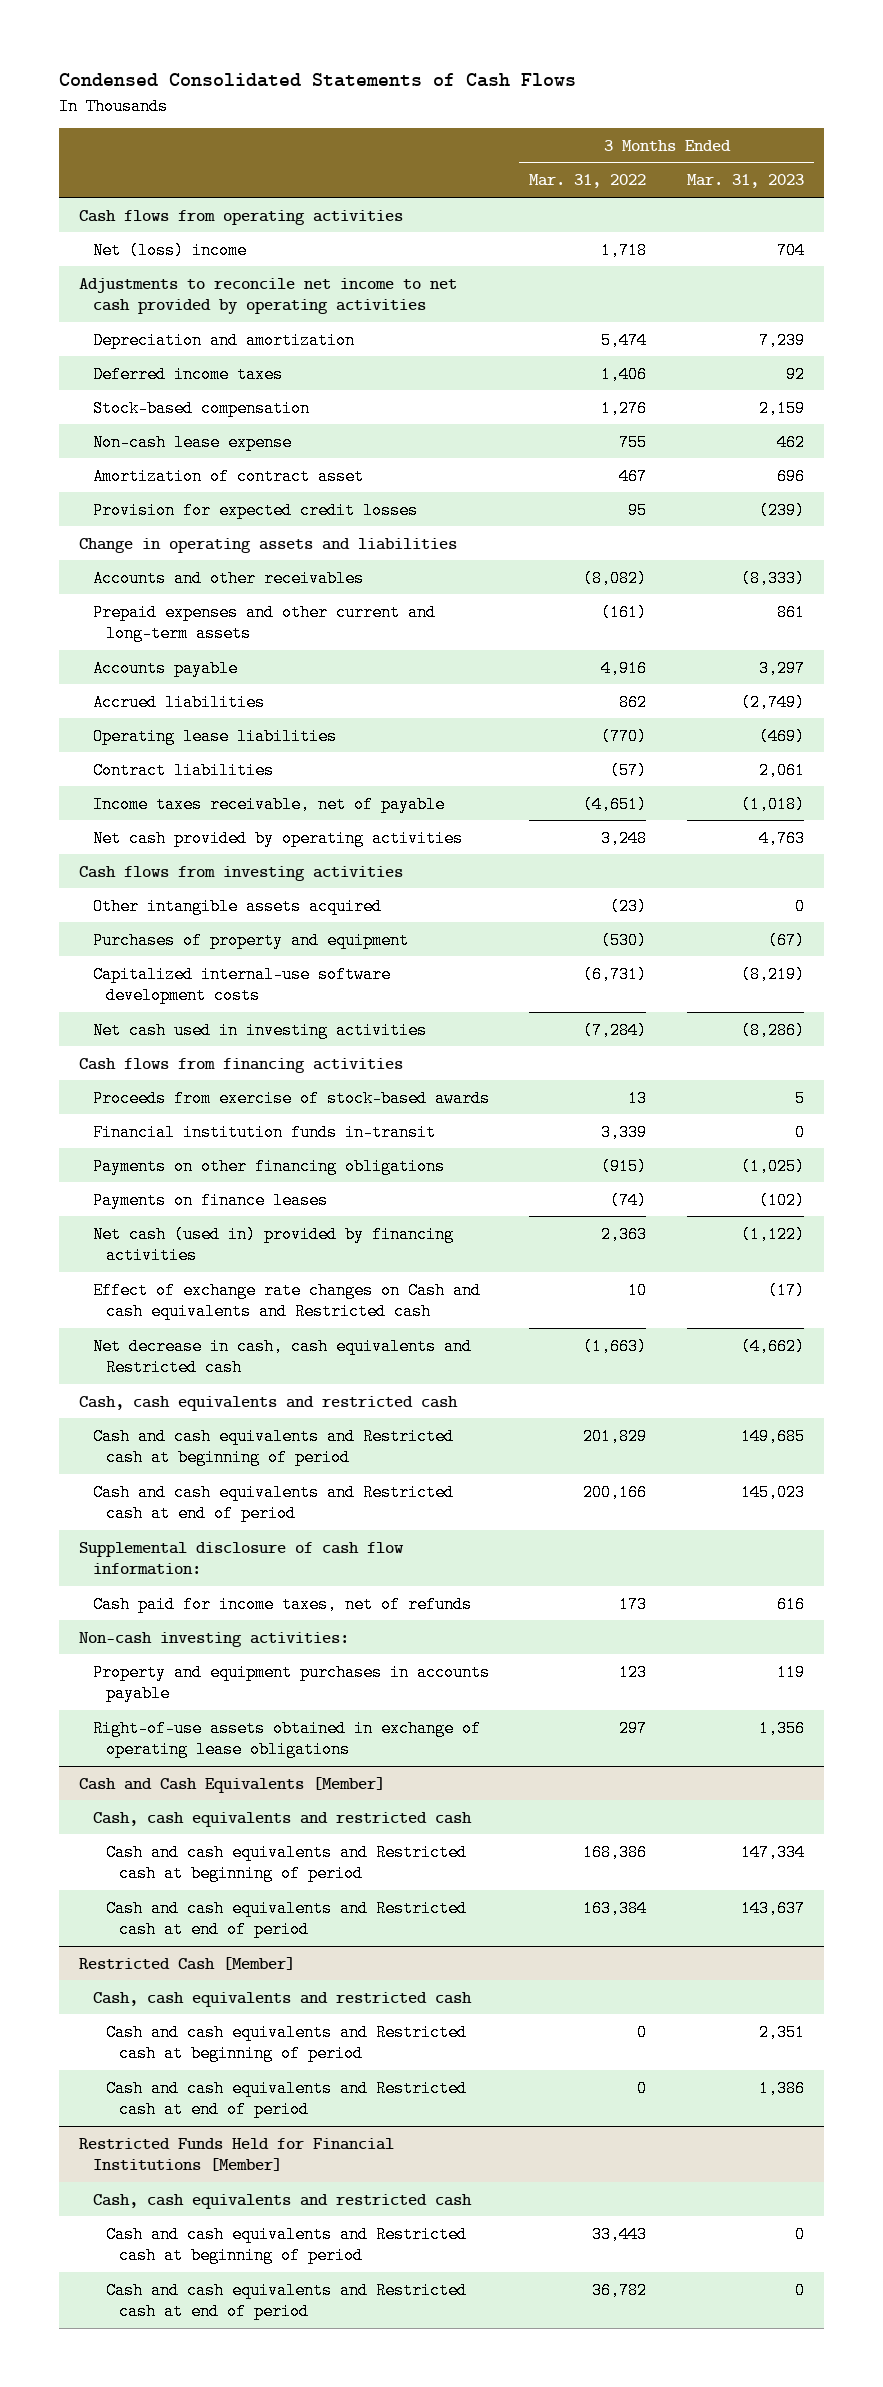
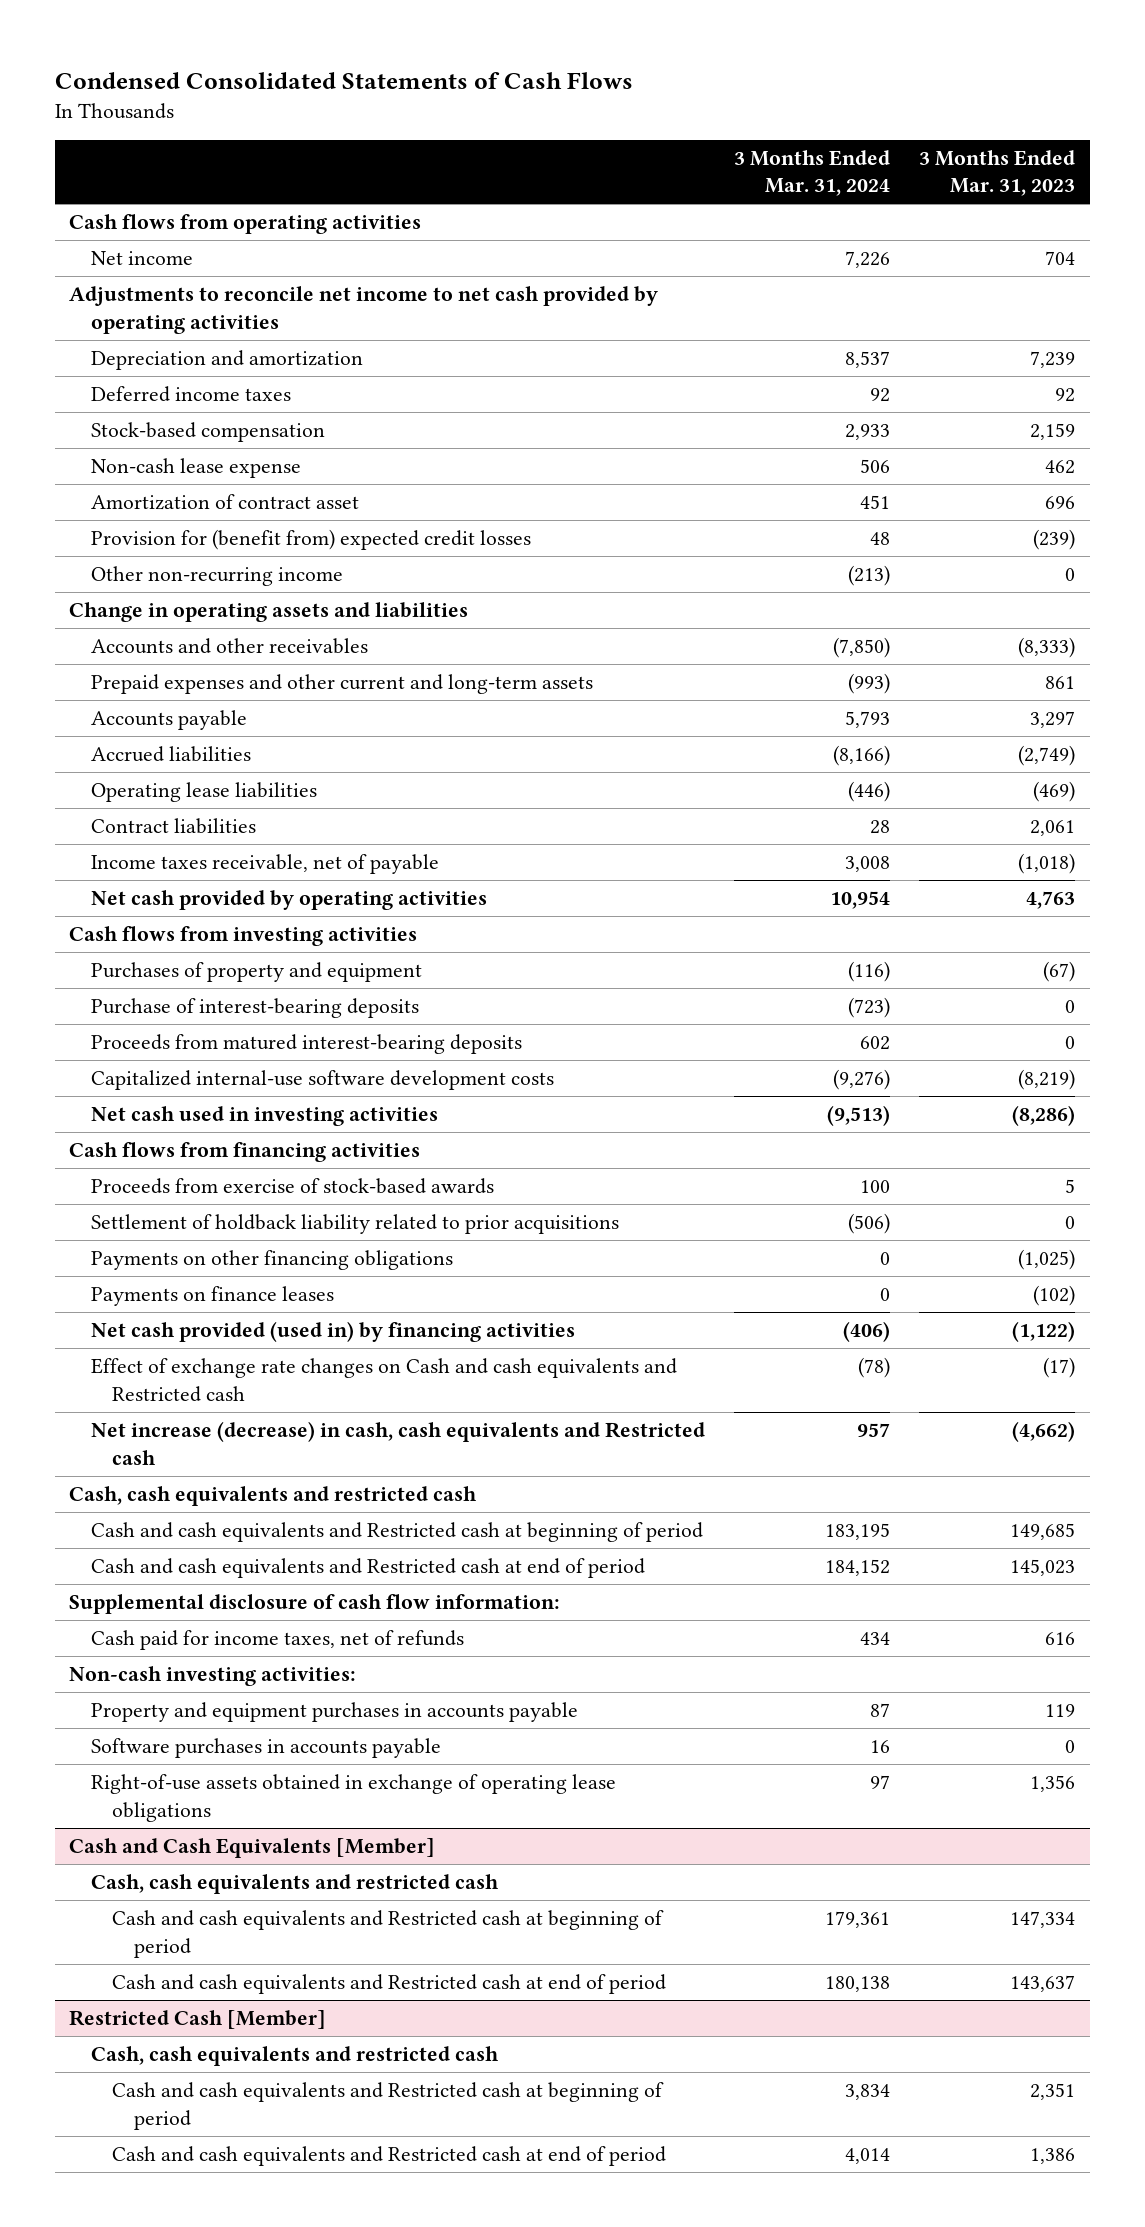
[529,174,647,189] Mar. 31, 2022 -> none
none -> [734,149,891,197] 3 Months Ended Mar. 31, 2024
[92,241,247,259] Net (loss) income -> [90,251,193,266] Net income
[92,501,418,519] Provision for expected credit losses -> [90,529,531,551] Provision for (benefit from) expected credit losses
none -> [90,566,343,587] Other non-recurring income
[92,897,382,915] Other intangible assets acquired -> none
none -> [90,998,419,1019] Purchase of interest-bearing deposits
none -> [90,1034,522,1055] Proceeds from matured interest-bearing deposits
[92,1123,436,1141] Financial institution funds in-transit -> none
none -> [90,1214,619,1235] Settlement of holdback liability related to prior acquisitions
[92,1225,454,1265] Net cash (used in) provided by financing activities -> [90,1321,575,1343] Net cash provided (used in) by financing activities
[92,1337,472,1377] Net decrease in cash, cash equivalents and Restricted cash -> [90,1421,705,1465] Net increase (decrease) in cash, cash equivalents and Restricted cash
none -> [90,1738,441,1759] Software purchases in accounts payable
[79,2137,395,2172] Restricted Funds Held for Financial Institutions [Member] -> none
[92,2193,472,2209] Cash, cash equivalents and restricted cash -> none
[105,2225,467,2265] Cash and cash equivalents and Restricted cash at beginning of period -> none
[105,2281,467,2321] Cash and cash equivalents and Restricted cash at end of period -> none

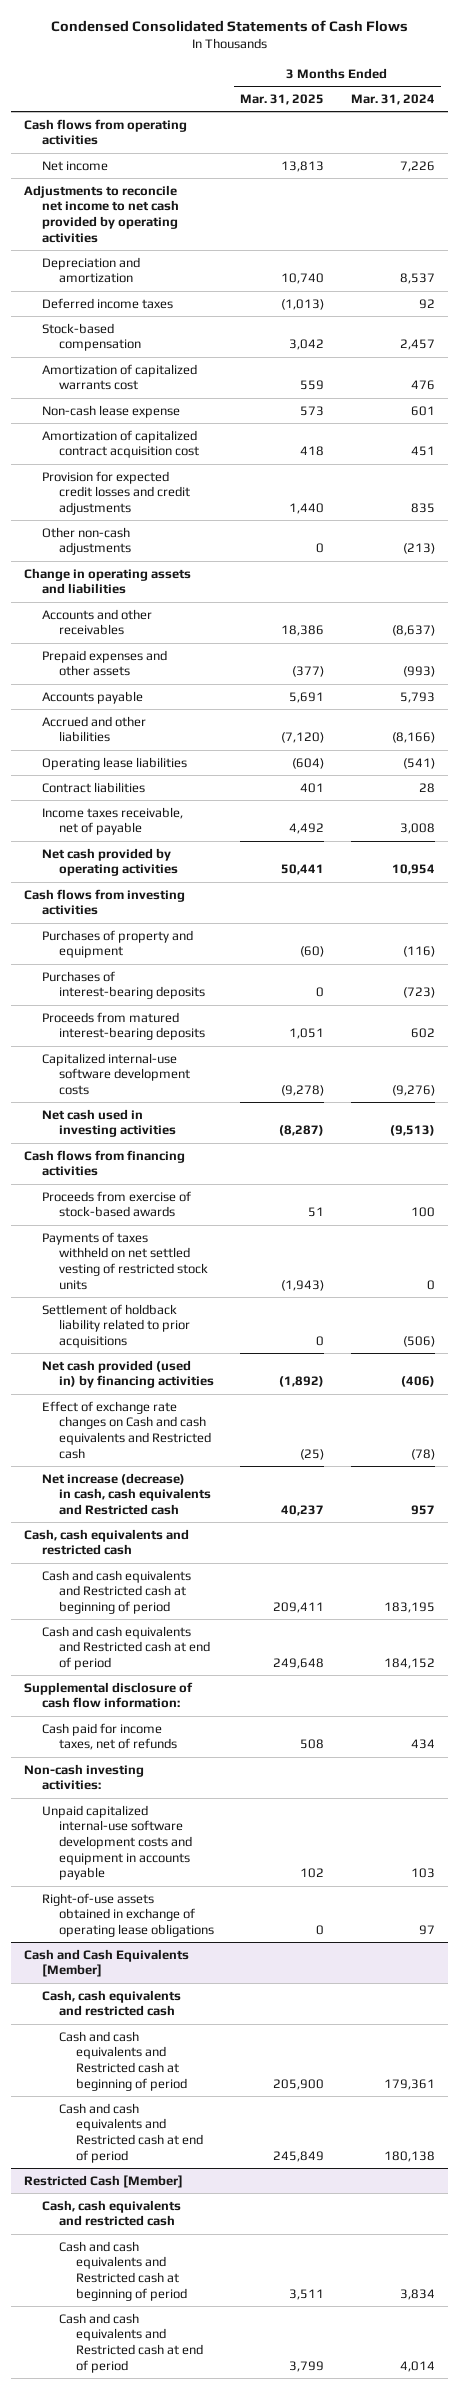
[919,149,1076,197] 3 Months Ended Mar. 31, 2023 -> none
none -> [240,93,325,105] Mar. 31, 2025
[845,424,891,441] 2,933 -> [399,339,435,351] 2,457
none -> [41,363,197,391] Amortization of capitalized warrants cost
[860,459,891,474] 506 -> [410,405,435,416] 601
[90,494,359,511] Amortization of contract asset -> [41,429,199,459] Amortization of capitalized contract acquisition cost
[90,529,531,551] Provision for (benefit from) expected credit losses -> [41,470,190,515] Provision for expected credit losses and credit adjustments
[870,532,891,546] 48 -> [410,502,435,513] 835
[90,566,343,587] Other non-recurring income -> [41,526,131,556] Other non-cash adjustments
[833,637,891,659] (7,850) -> [391,625,435,637] (8,637)
[90,674,593,695] Prepaid expenses and other current and long-term assets -> [41,649,167,677] Prepaid expenses and other assets
[90,746,251,763] Accrued liabilities -> [41,715,146,743] Accrued and other liabilities
[848,781,891,803] (446) -> [402,757,435,769] (541)
[90,998,419,1019] Purchase of interest-bearing deposits -> [41,970,205,1000] Purchases of interest-bearing deposits
none -> [41,1231,208,1290] Payments of taxes withheld on net settled vesting of restricted stock units
[90,1250,453,1271] Payments on other financing obligations -> none
[90,1286,334,1307] Payments on finance leases -> none
[90,1738,441,1759] Software purchases in accounts payable -> none
[90,1702,578,1723] Property and equipment purchases in accounts payable -> [41,1804,192,1881] Unpaid capitalized internal-use software development costs and equipment in accounts payable
[870,1703,891,1718] 87 -> [410,1868,435,1879] 103

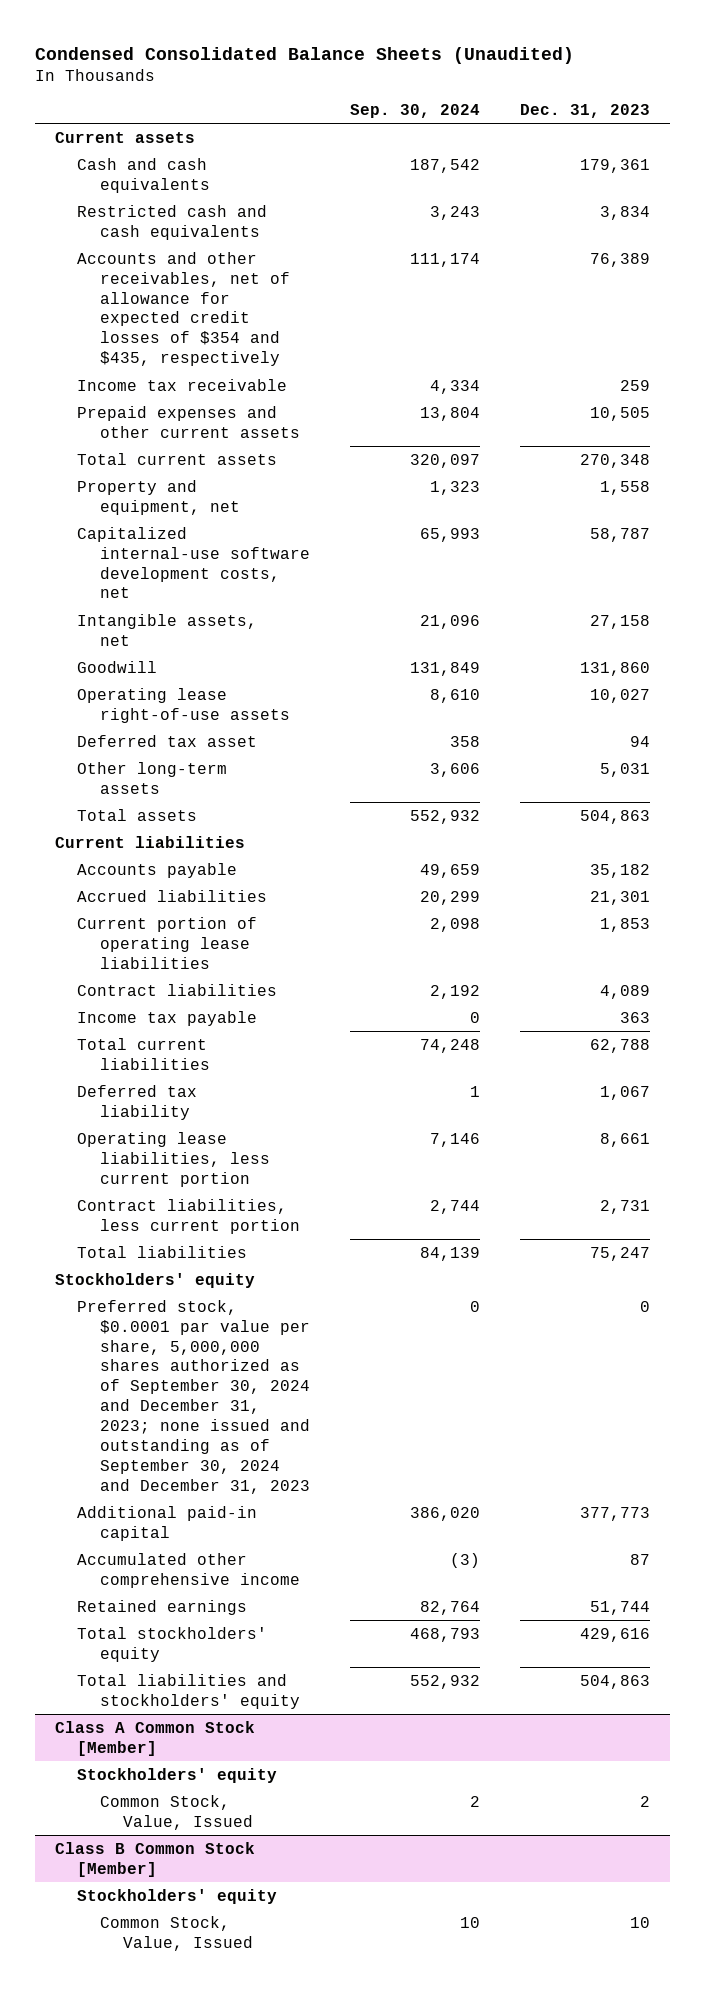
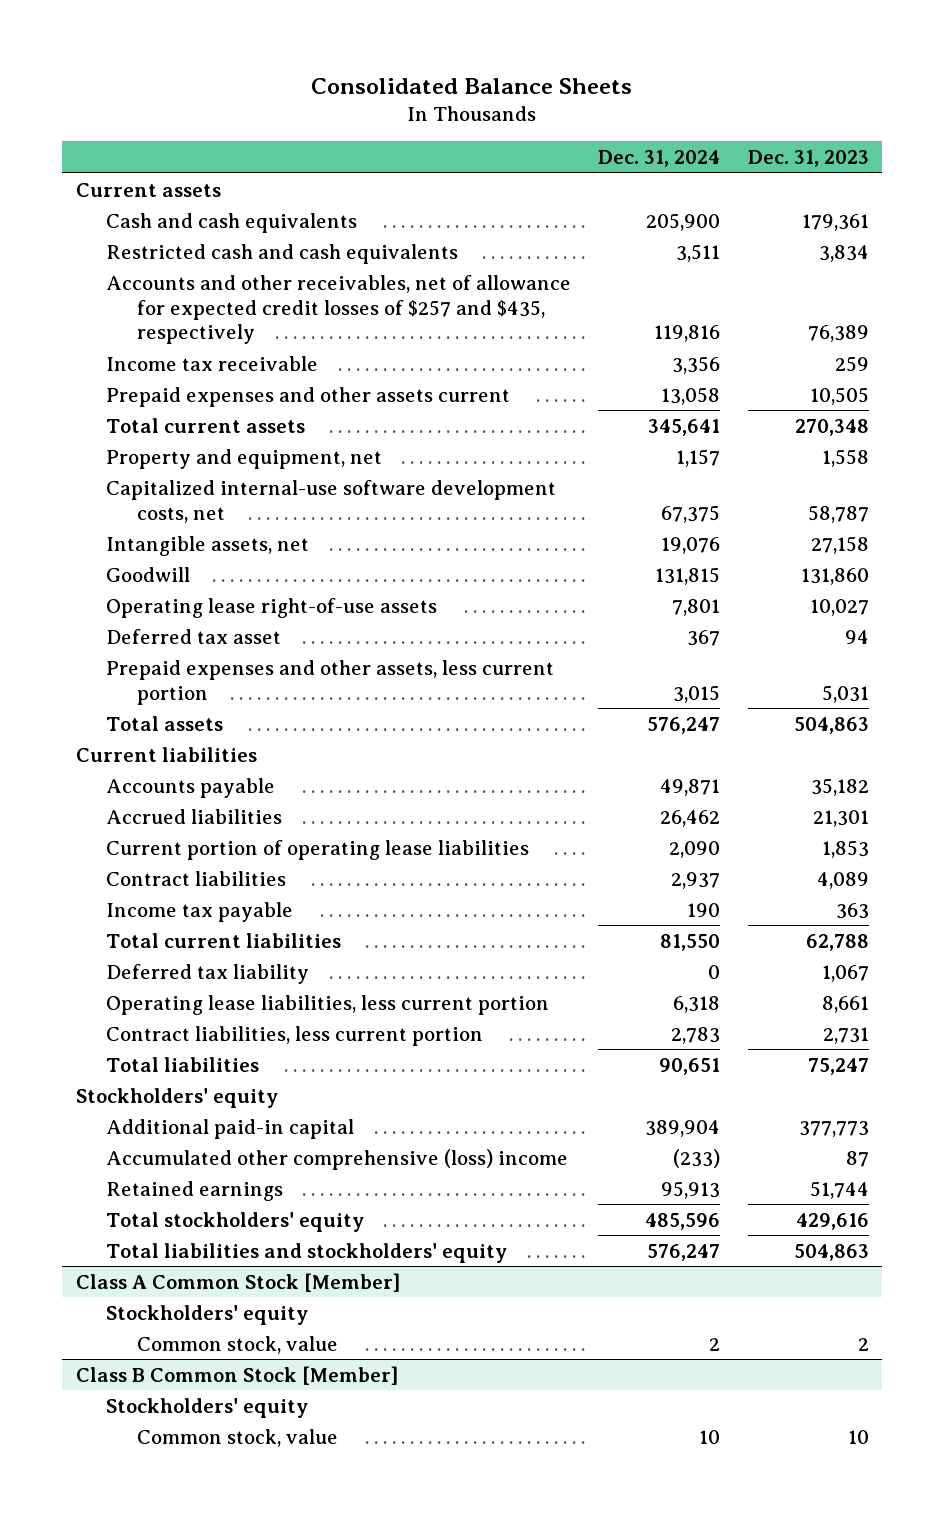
[35,46,575,64] Condensed Consolidated Balance Sheets (Unaudited) -> [311,77,633,94] Consolidated Balance Sheets
[349,104,480,119] Sep. 30, 2024 -> none
none -> [598,150,721,168] Dec. 31, 2024
[77,251,291,367] Accounts and other receivables, net of allowance for expected credit losses of $354 and $435, respectively -> [106,274,572,345] Accounts and other receivables, net of allowance for expected credit losses of $257 and $435, respectively
[77,405,301,438] Prepaid expenses and other current assets -> [106,386,511,407] Prepaid expenses and other assets current
[77,761,228,794] Other long-term assets -> [106,659,555,705] Prepaid expenses and other assets, less current portion
[77,1299,311,1495] Preferred stock, $0.0001 par value per share, 5,000,000 shares authorized as of September 30, 2024 and December 31, 2023; none issued and outstanding as of September 30, 2024 and December 31, 2023 -> none
[77,1552,301,1588] Accumulated other comprehensive income -> [106,1148,569,1170] Accumulated other comprehensive (loss) income
[100,1794,253,1830] Common Stock, Value, Issued -> [136,1335,338,1354] Common stock, value
[100,1915,253,1951] Common Stock, Value, Issued -> [136,1428,338,1447] Common stock, value

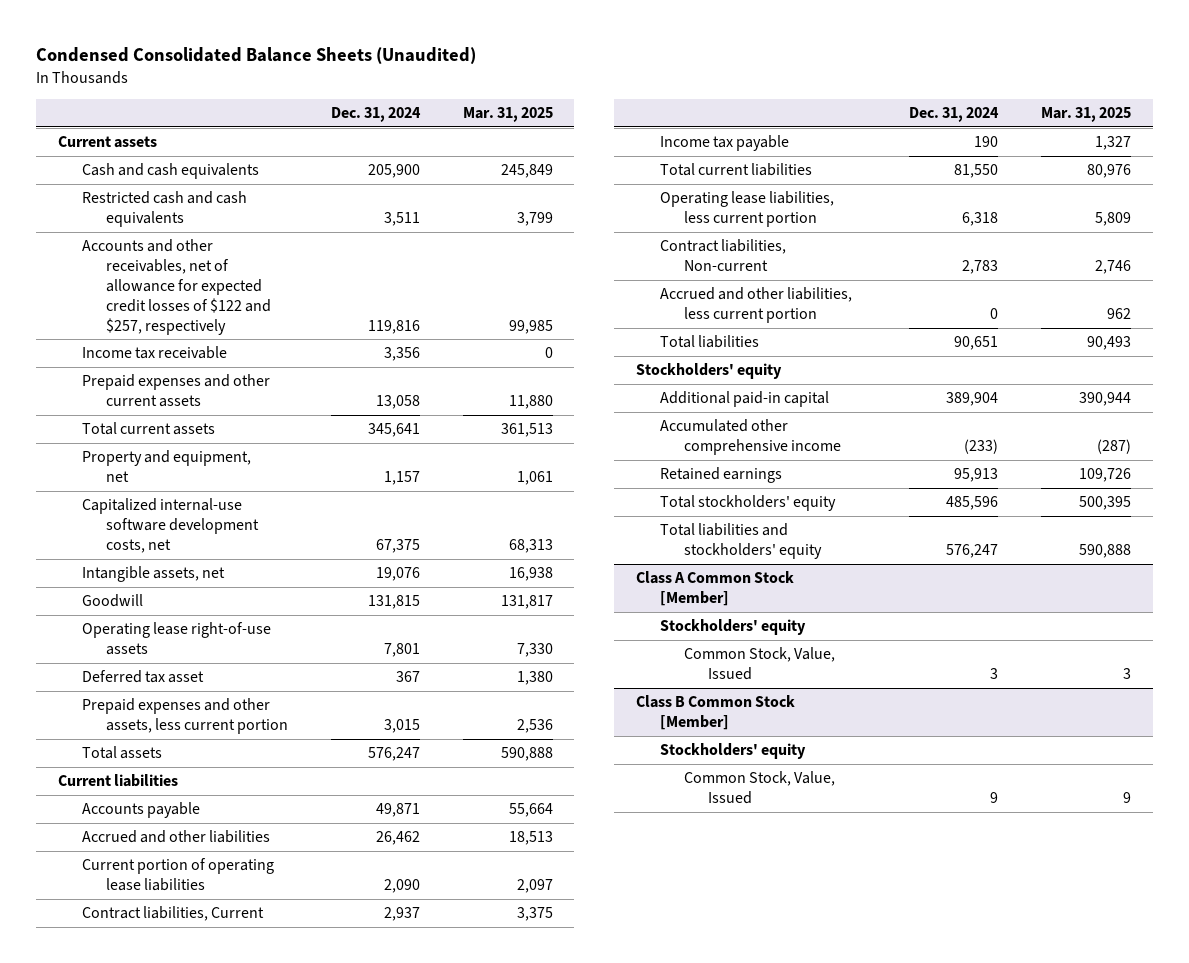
[311,77,633,94] Consolidated Balance Sheets -> [36,47,477,65] Condensed Consolidated Balance Sheets (Unaudited)
[747,150,869,168] Dec. 31, 2023 -> none
none -> [463,107,554,123] Mar. 31, 2025
[106,274,572,345] Accounts and other receivables, net of allowance for expected credit losses of $257 and $435, respectively -> [82,239,272,335] Accounts and other receivables, net of allowance for expected credit losses of $122 and $257, respectively
[106,386,511,407] Prepaid expenses and other assets current -> [82,374,271,408] Prepaid expenses and other current assets
[106,808,283,824] Accrued liabilities -> [82,830,271,844] Accrued and other liabilities
[106,870,287,886] Contract liabilities -> [82,906,265,922] Contract liabilities, Current
[106,963,310,984] Deferred tax liability -> none
[106,1025,484,1046] Contract liabilities, less current portion -> [660,239,787,272] Contract liabilities, Non-current
none -> [660,287,853,324] Accrued and other liabilities, less current portion
[106,1148,569,1170] Accumulated other comprehensive (loss) income -> [660,419,842,456] Accumulated other comprehensive income
[136,1335,338,1354] Common stock, value -> [684,647,836,681] Common Stock, Value, Issued
[709,1337,721,1351] 2 -> [990,668,999,680] 3
[136,1428,338,1447] Common stock, value -> [684,771,836,805] Common Stock, Value, Issued
[699,1429,721,1444] 10 -> [990,792,999,804] 9

